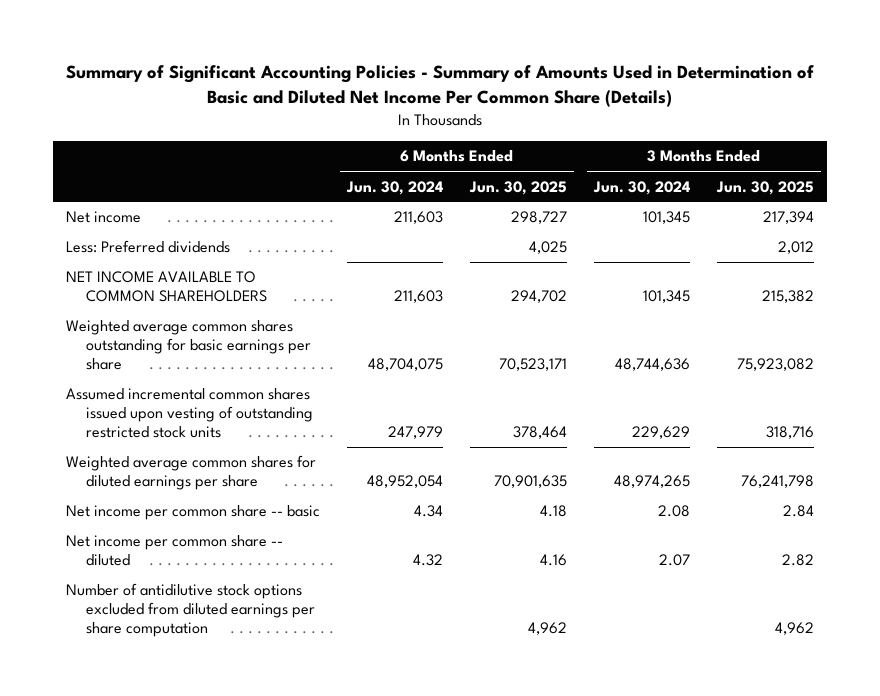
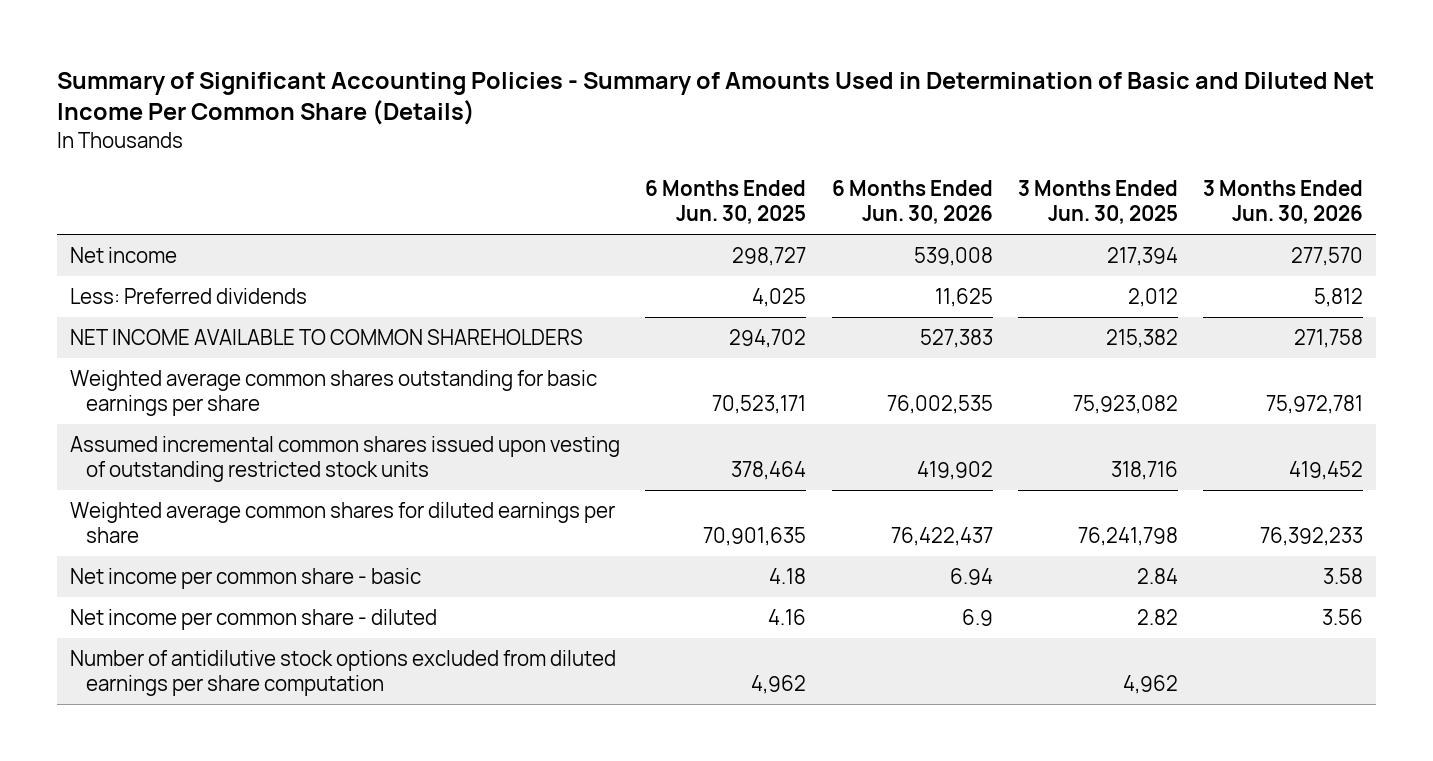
[346,180,444,195] Jun. 30, 2024 -> none
[592,180,690,195] Jun. 30, 2024 -> none
none -> [831,179,993,225] 6 Months Ended Jun. 30, 2026
none -> [1203,179,1364,225] 3 Months Ended Jun. 30, 2026
[66,505,321,521] Net income per common share -- basic -> [69,567,421,589] Net income per common share - basic
[66,535,284,567] Net income per common share -- diluted -> [69,608,437,630] Net income per common share - diluted

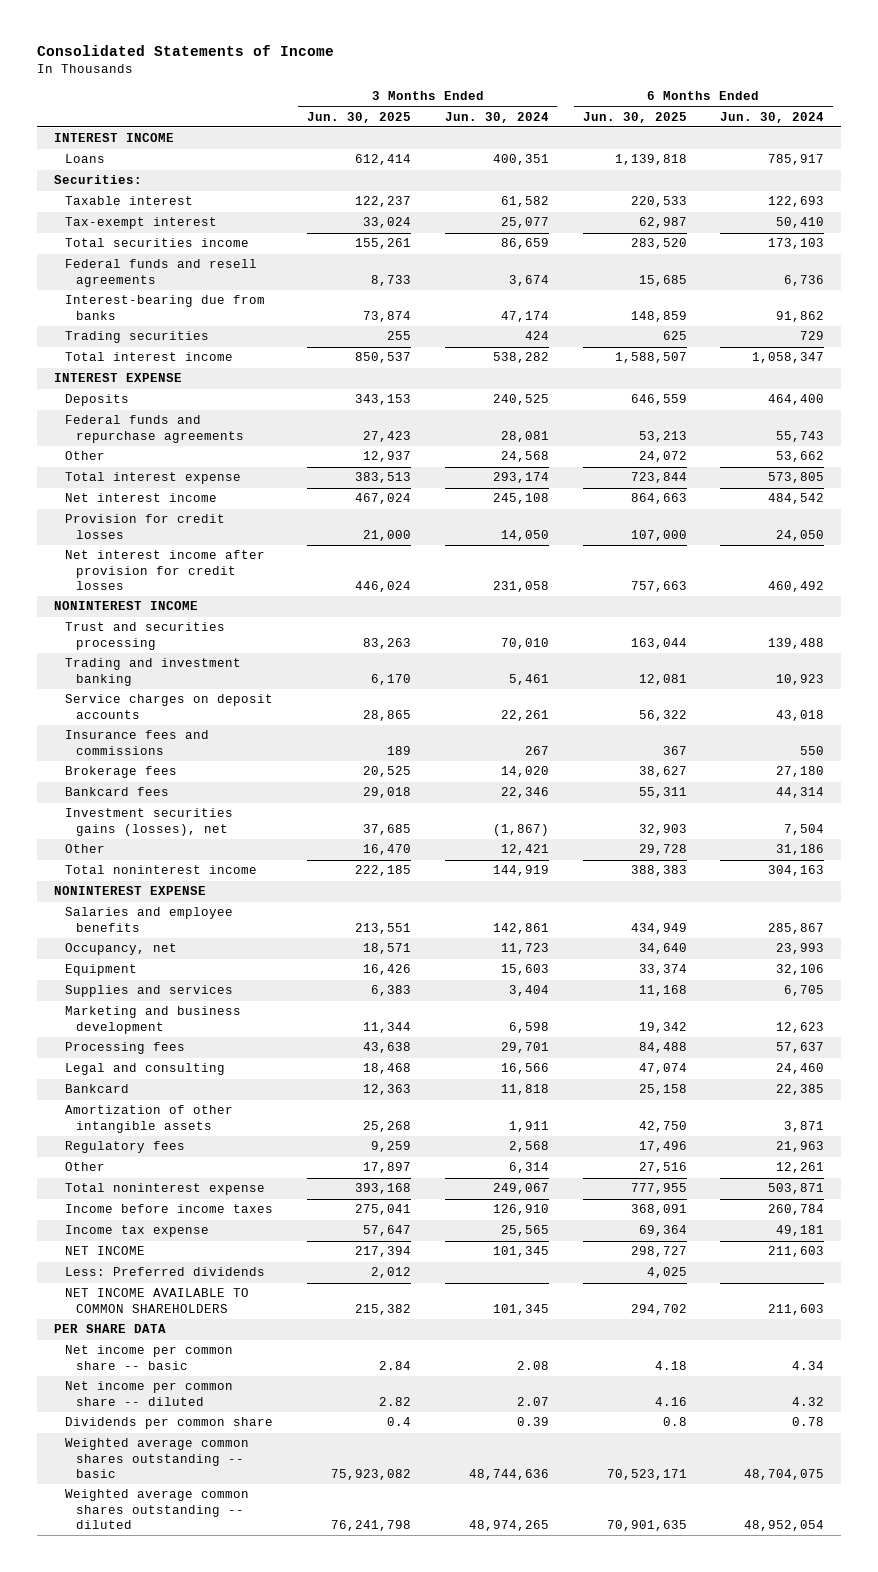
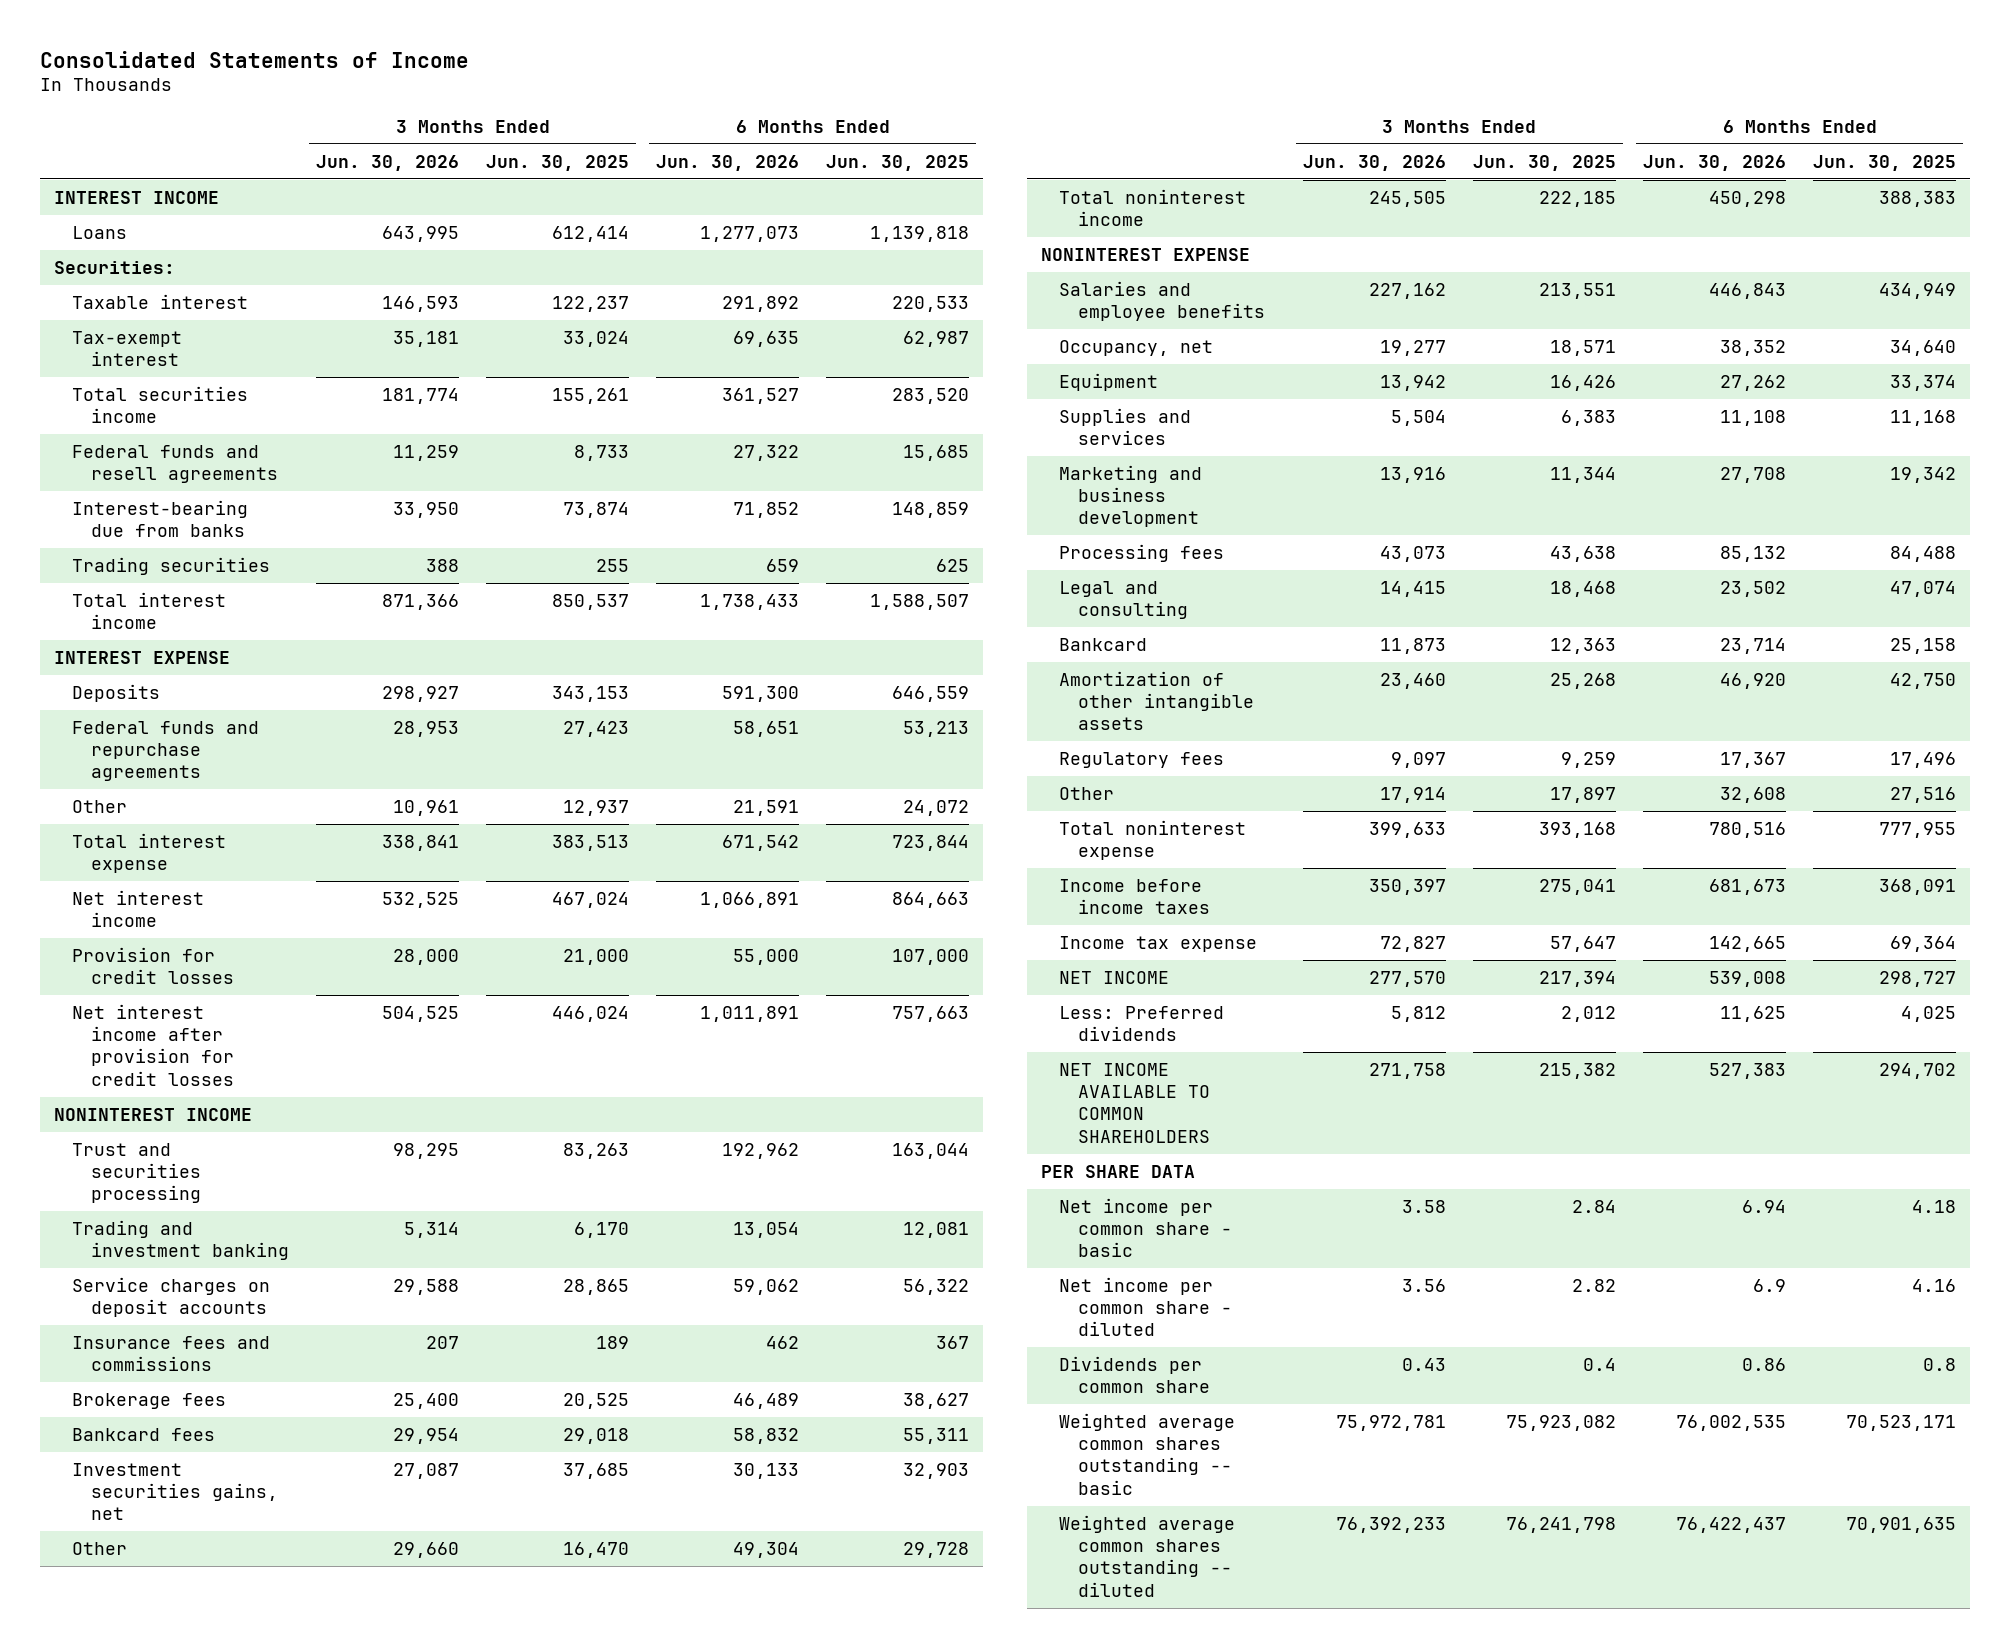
[444,111,549,123] Jun. 30, 2024 -> none
[720,111,825,123] Jun. 30, 2024 -> none
none -> [315,154,459,171] Jun. 30, 2026
none -> [656,154,800,171] Jun. 30, 2026
[64,808,233,836] Investment securities gains (losses), net -> [72,1462,278,1521] Investment securities gains, net
[64,1345,233,1370] Net income per common share -- basic -> [1059,1197,1232,1258] Net income per common share - basic
[64,1381,233,1406] Net income per common share -- diluted -> [1059,1276,1232,1337] Net income per common share - diluted

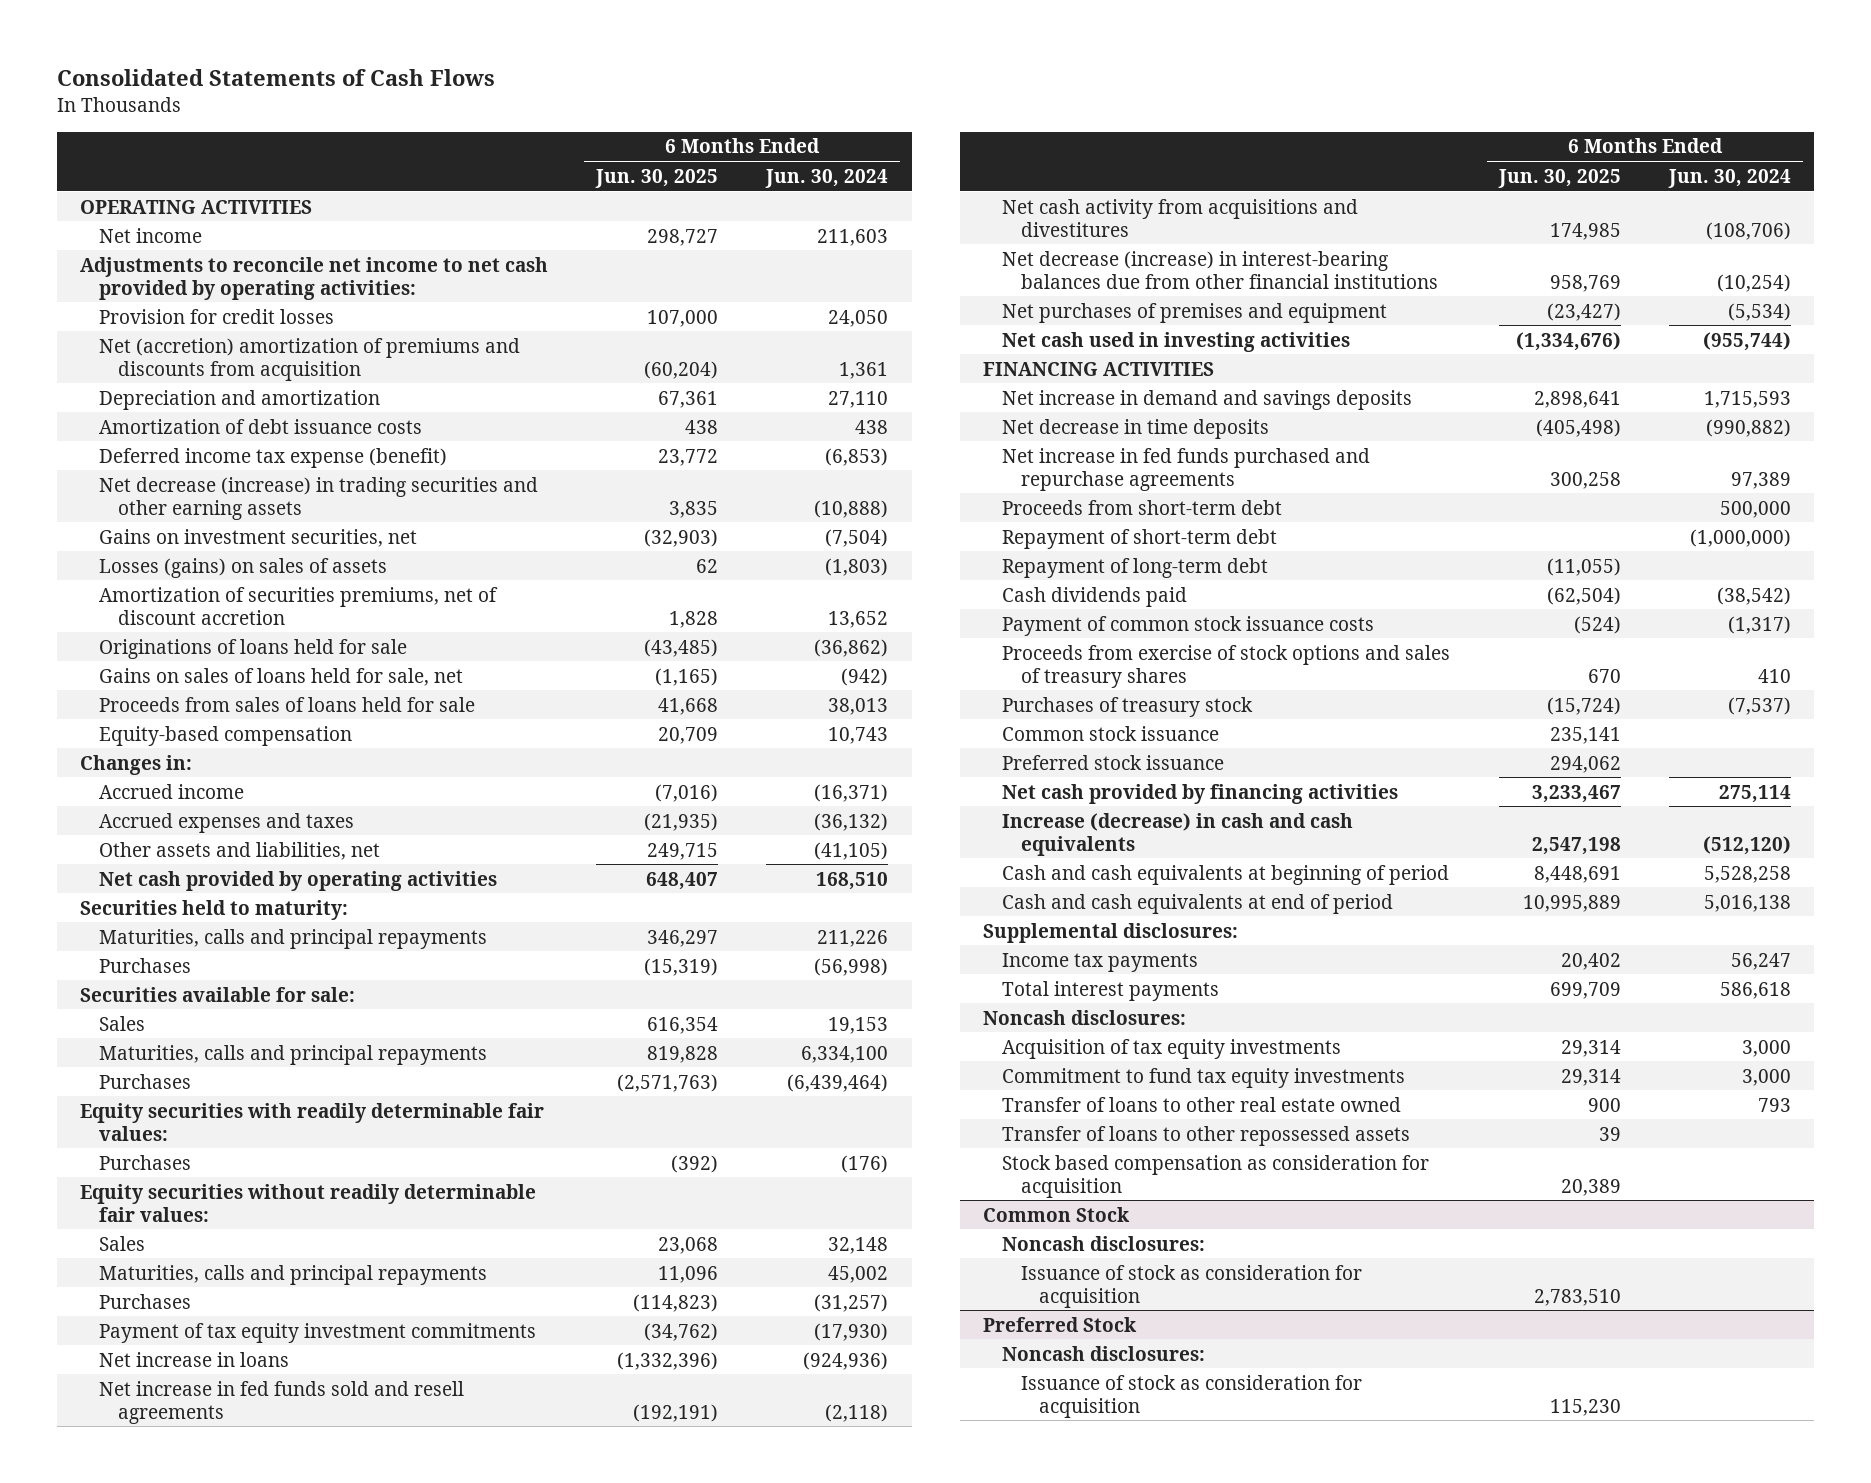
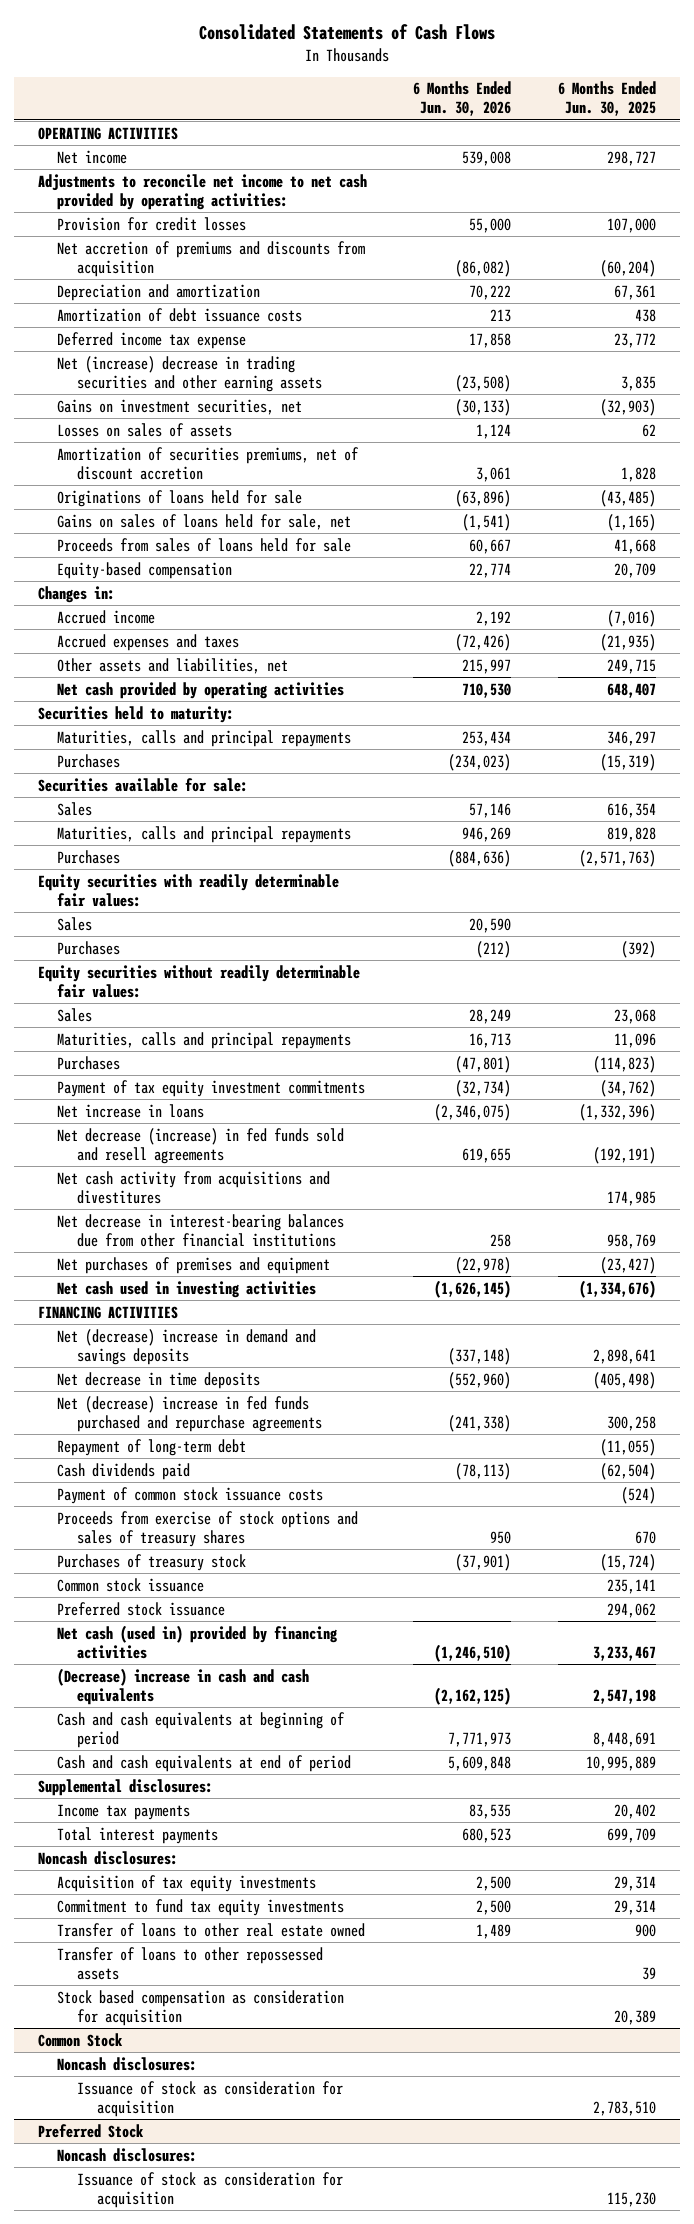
[764,168,888,188] Jun. 30, 2024 -> none
none -> [413,81,512,117] 6 Months Ended Jun. 30, 2026
[99,337,521,381] Net (accretion) amortization of premiums and discounts from acquisition -> [57,240,366,277] Net accretion of premiums and discounts from acquisition
[99,447,448,468] Deferred income tax expense (benefit) -> [57,331,247,349] Deferred income tax expense
[99,476,539,520] Net decrease (increase) in trading securities and other earning assets -> [57,355,323,392] Net (increase) decrease in trading securities and other earning assets
[99,557,388,578] Losses (gains) on sales of assets -> [57,422,233,437] Losses on sales of assets
none -> [57,916,93,931] Sales
[99,1380,465,1424] Net increase in fed funds sold and resell agreements -> [57,1127,345,1164] Net decrease (increase) in fed funds sold and resell agreements
[1002,250,1438,289] Net decrease (increase) in interest-bearing balances due from other financial institutions -> [57,1213,345,1247] Net decrease in interest-bearing balances due from other financial institutions
[1002,389,1413,410] Net increase in demand and savings deposits -> [57,1328,317,1365] Net (decrease) increase in demand and savings deposits
[1002,499,1283,515] Proceeds from short-term debt -> none
[1002,528,1278,549] Repayment of short-term debt -> none
[1002,447,1371,491] Net increase in fed funds purchased and repurchase agreements -> [57,1395,323,1432] Net (decrease) increase in fed funds purchased and repurchase agreements
[1002,783,1399,804] Net cash provided by financing activities -> [57,1624,339,1659] Net cash (used in) provided by financing activities
[1002,812,1354,856] Increase (decrease) in cash and cash equivalents -> [57,1667,310,1705] (Decrease) increase in cash and cash equivalents

